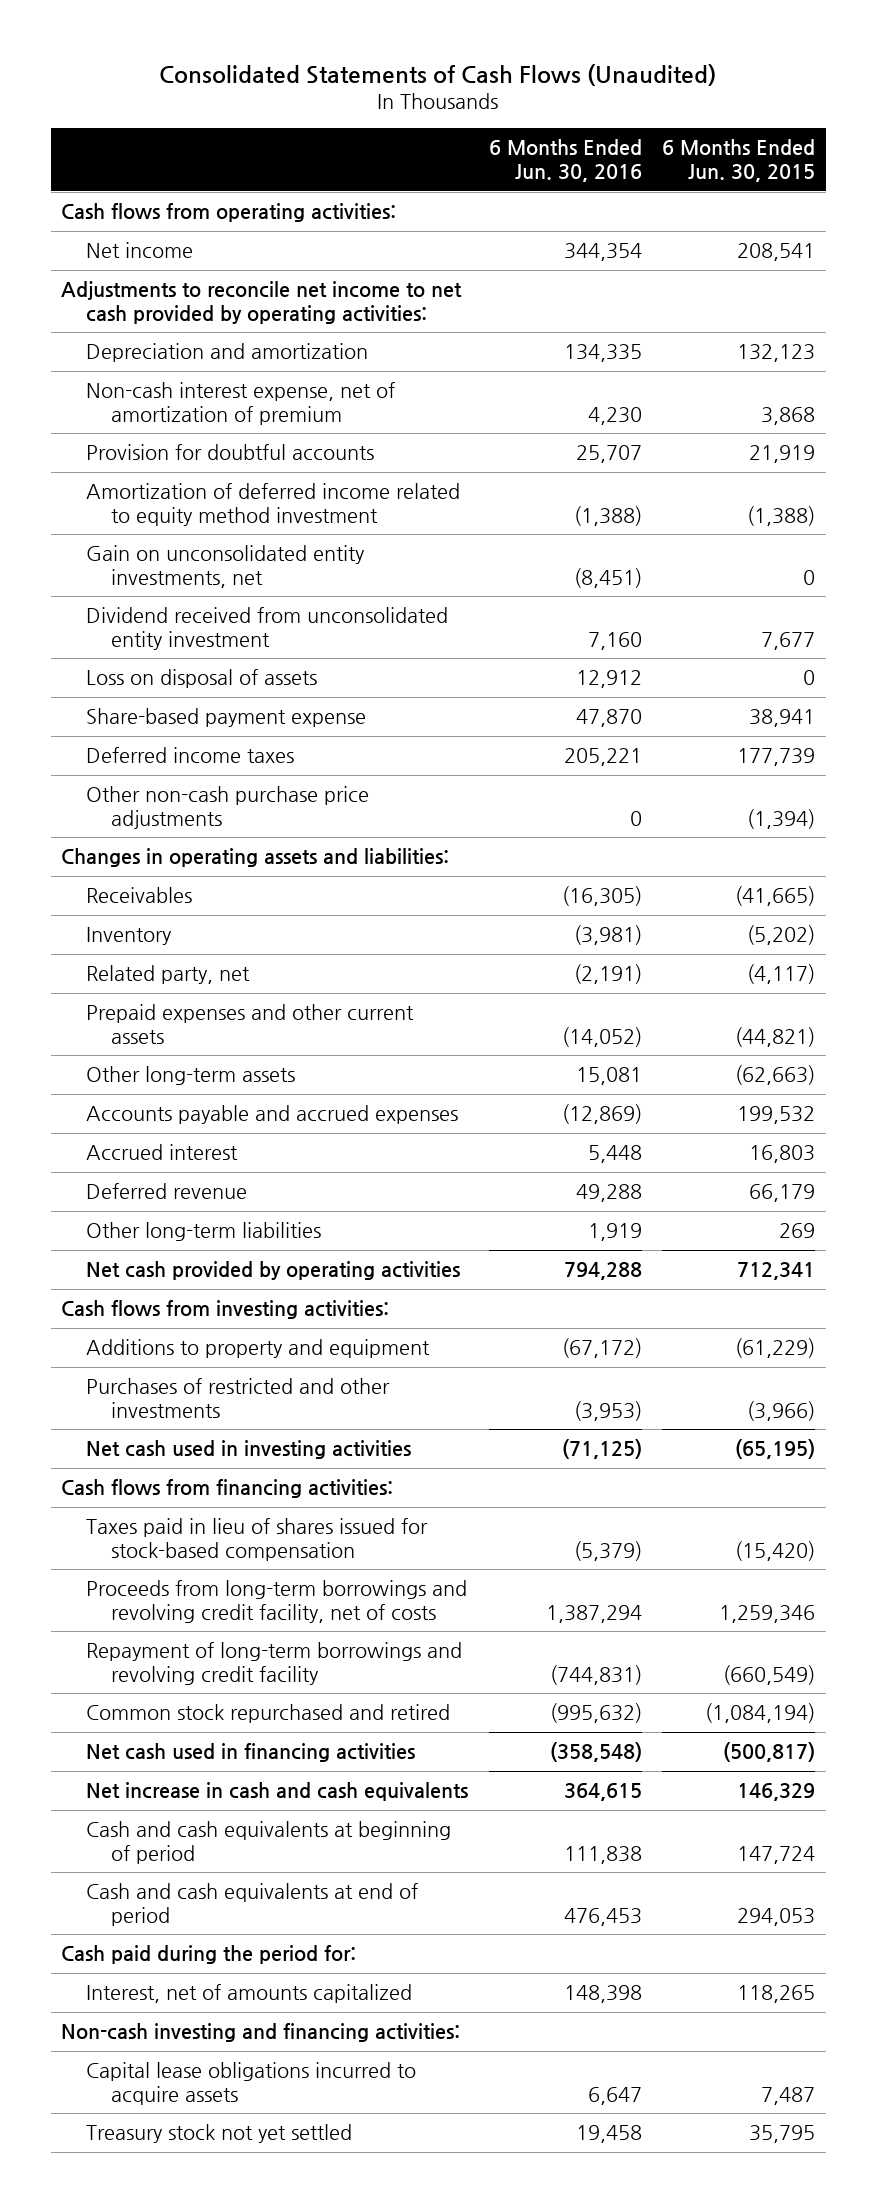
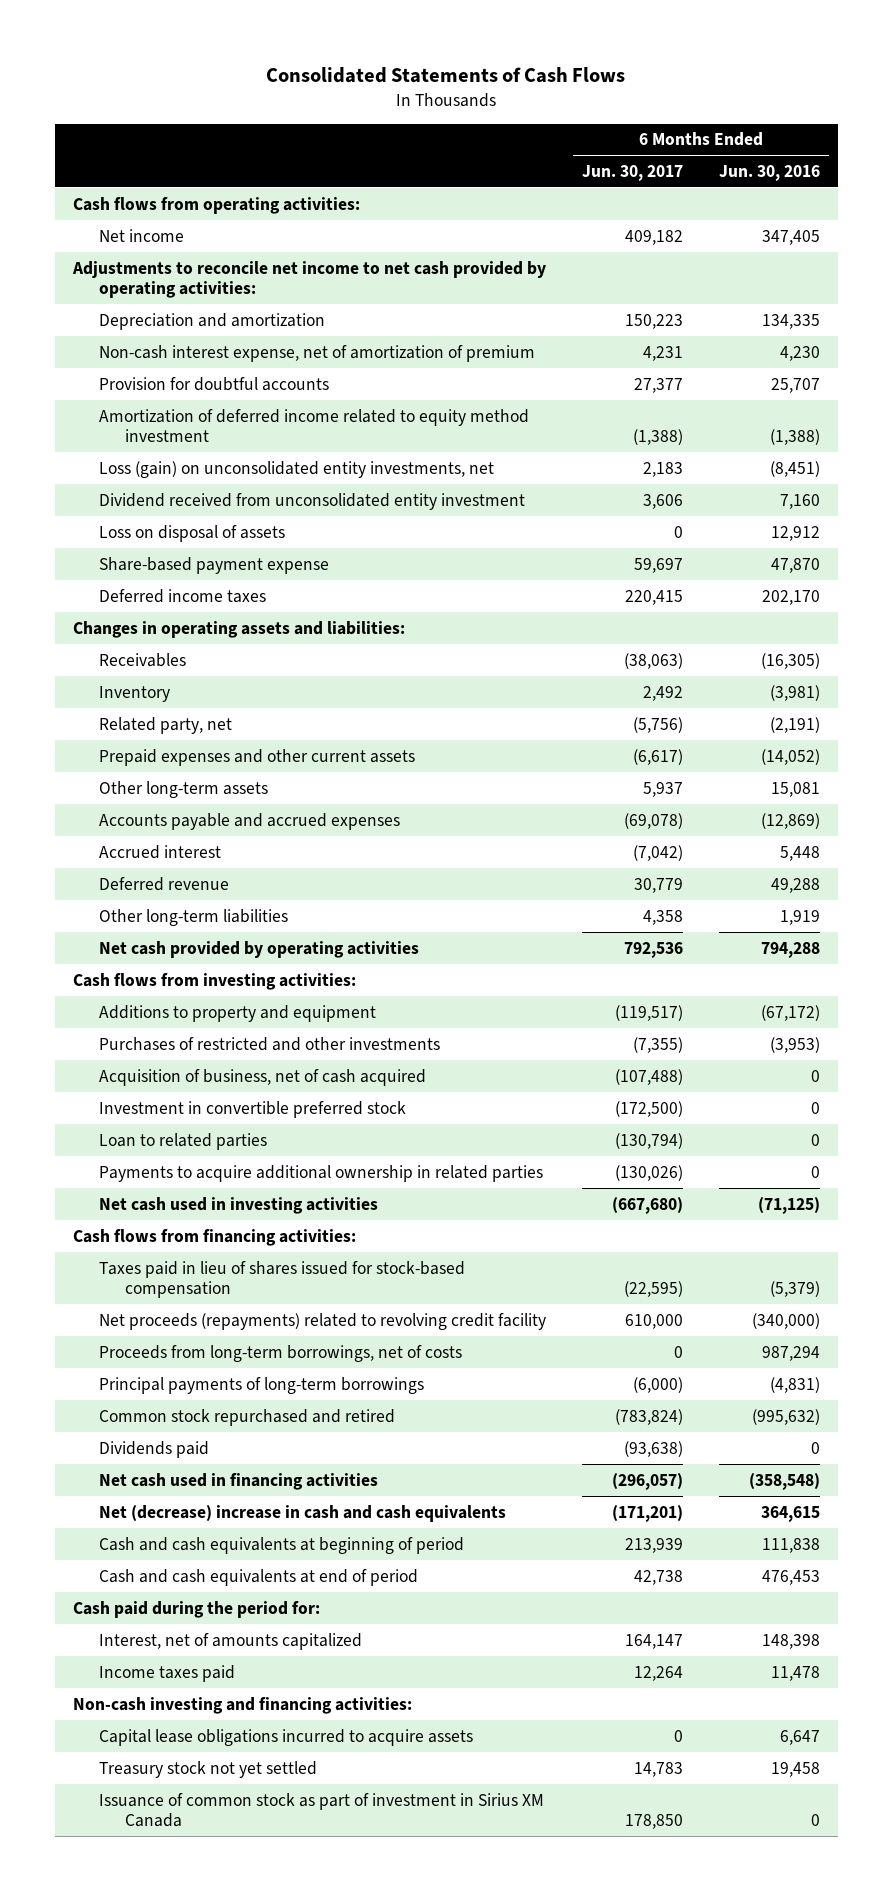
[159,63,717,86] Consolidated Statements of Cash Flows (Unaudited) -> [266,67,626,84] Consolidated Statements of Cash Flows
[662,139,816,183] 6 Months Ended Jun. 30, 2015 -> none
none -> [581,164,683,181] Jun. 30, 2017
[563,243,642,262] 344,354 -> [762,229,821,245] 347,405
[86,545,366,589] Gain on unconsolidated entity investments, net -> [98,460,494,478] Loss (gain) on unconsolidated entity investments, net
[86,786,370,830] Other non-cash purchase price adjustments -> none
[563,748,642,767] 205,221 -> [762,589,821,605] 202,170
none -> [98,1068,426,1086] Acquisition of business, net of cash acquired
none -> [98,1100,406,1118] Investment in convertible preferred stock
none -> [98,1132,267,1150] Loan to related parties
none -> [98,1164,543,1182] Payments to acquire additional ownership in related parties
[86,1642,463,1686] Repayment of long-term borrowings and revolving credit facility -> none
none -> [98,1312,546,1330] Net proceeds (repayments) related to revolving credit facility
[86,1580,468,1624] Proceeds from long-term borrowings and revolving credit facility, net of costs -> [98,1344,462,1362] Proceeds from long-term borrowings, net of costs
[545,1605,642,1624] 1,387,294 -> [762,1345,821,1361] 987,294
none -> [98,1376,424,1394] Principal payments of long-term borrowings
none -> [98,1440,209,1458] Dividends paid
[86,1782,469,1802] Net increase in cash and cash equivalents -> [98,1504,506,1522] Net (decrease) increase in cash and cash equivalents
none -> [98,1664,235,1682] Income taxes paid
none -> [98,1792,544,1828] Issuance of common stock as part of investment in Sirius XM Canada

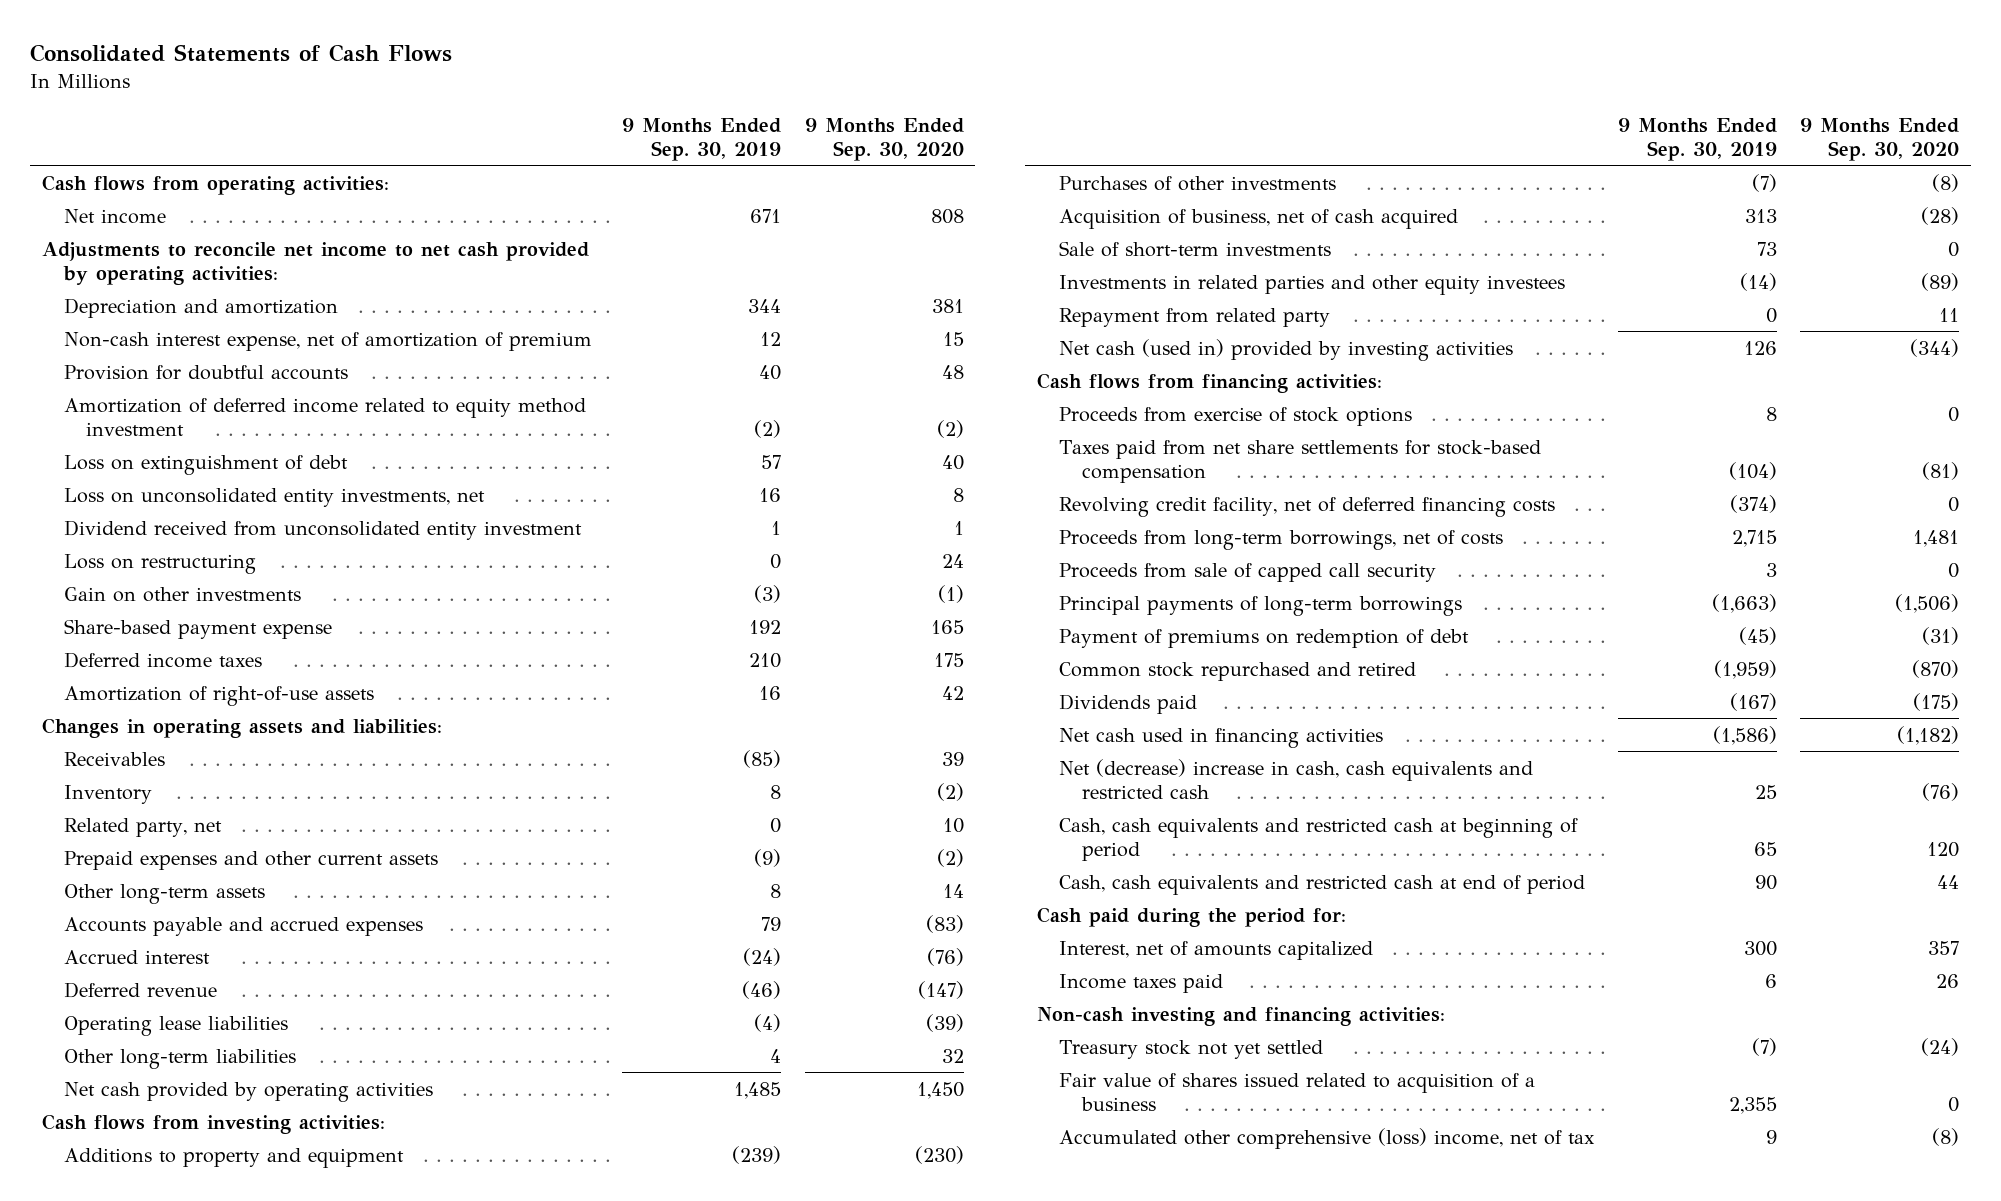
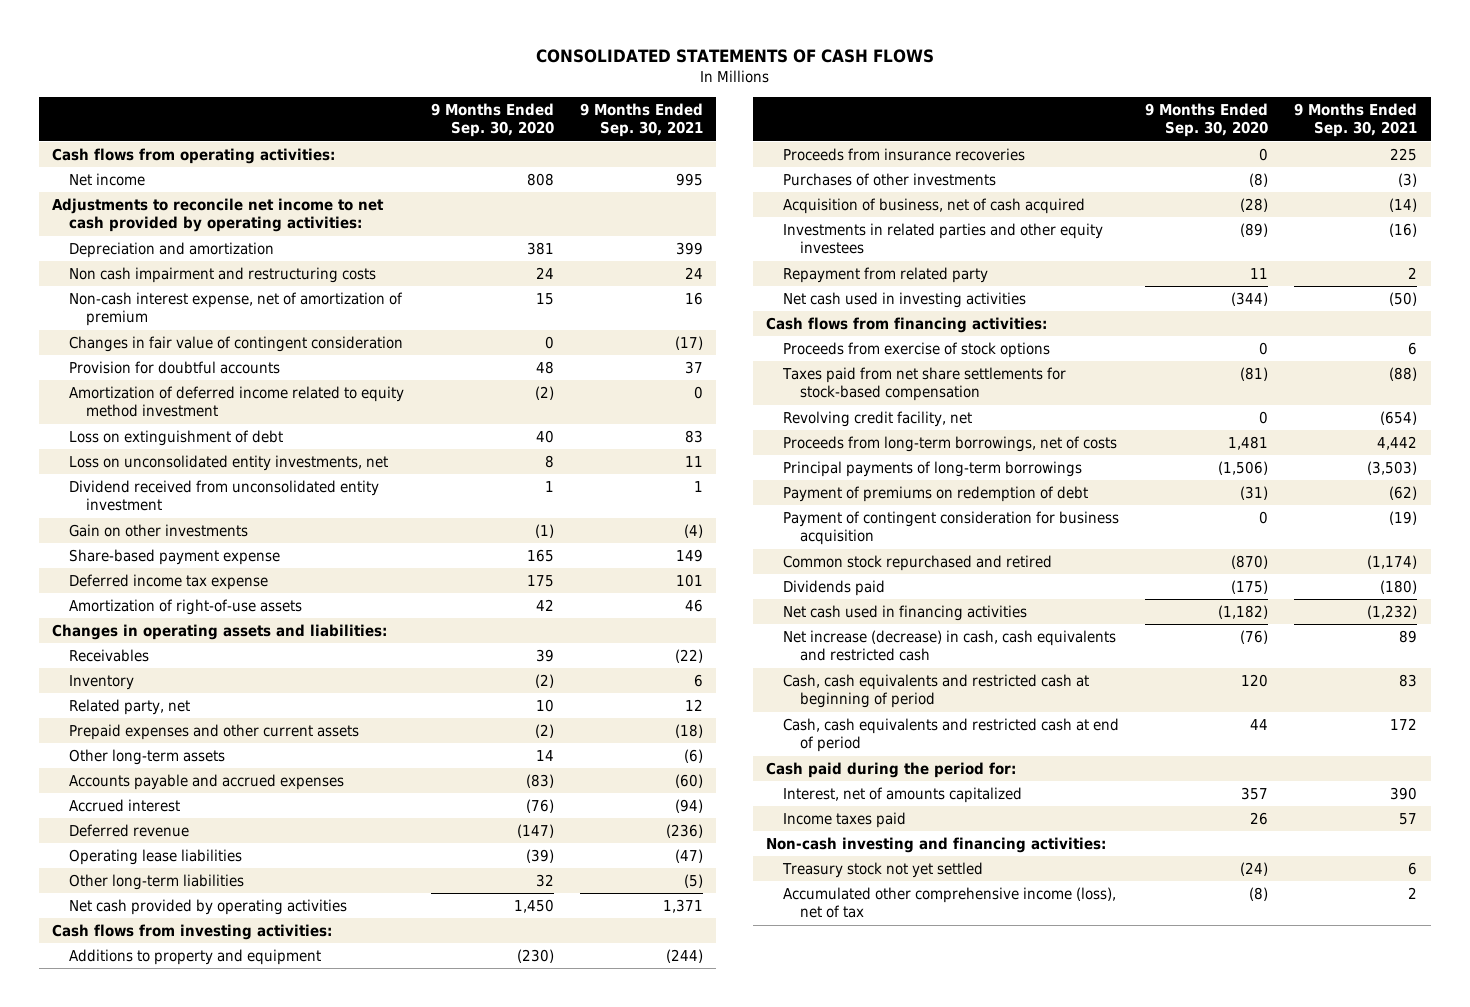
[29,43,452,62] Consolidated Statements of Cash Flows -> [535,49,934,64] CONSOLIDATED STATEMENTS OF CASH FLOWS
[622,117,782,161] 9 Months Ended Sep. 30, 2019 -> none
none -> [580,102,704,138] 9 Months Ended Sep. 30, 2021
none -> [69,267,377,284] Non cash impairment and restructuring costs
none -> [69,336,404,353] Changes in fair value of contingent consideration
[63,553,256,574] Loss on restructuring -> none
[63,651,262,668] Deferred income taxes -> [69,574,269,591] Deferred income tax expense
none -> [783,148,1026,162] Proceeds from insurance recoveries
[1059,240,1332,257] Sale of short-term investments -> none
[1059,338,1514,361] Net cash (used in) provided by investing activities -> [783,292,1027,309] Net cash used in investing activities
[1059,496,1556,517] Revolving credit facility, net of deferred financing costs -> [783,411,973,428] Revolving credit facility, net
[1059,562,1437,582] Proceeds from sale of capped call security -> none
none -> [783,511,1120,546] Payment of contingent consideration for business acquisition
[1059,758,1534,799] Net (decrease) increase in cash, cash equivalents and restricted cash -> [783,630,1117,662] Net increase (decrease) in cash, cash equivalents and restricted cash
[1059,1072,1536,1111] Fair value of shares issued related to acquisition of a business -> none
[1059,1127,1596,1149] Accumulated other comprehensive (loss) income, net of tax -> [783,887,1117,919] Accumulated other comprehensive income (loss), net of tax

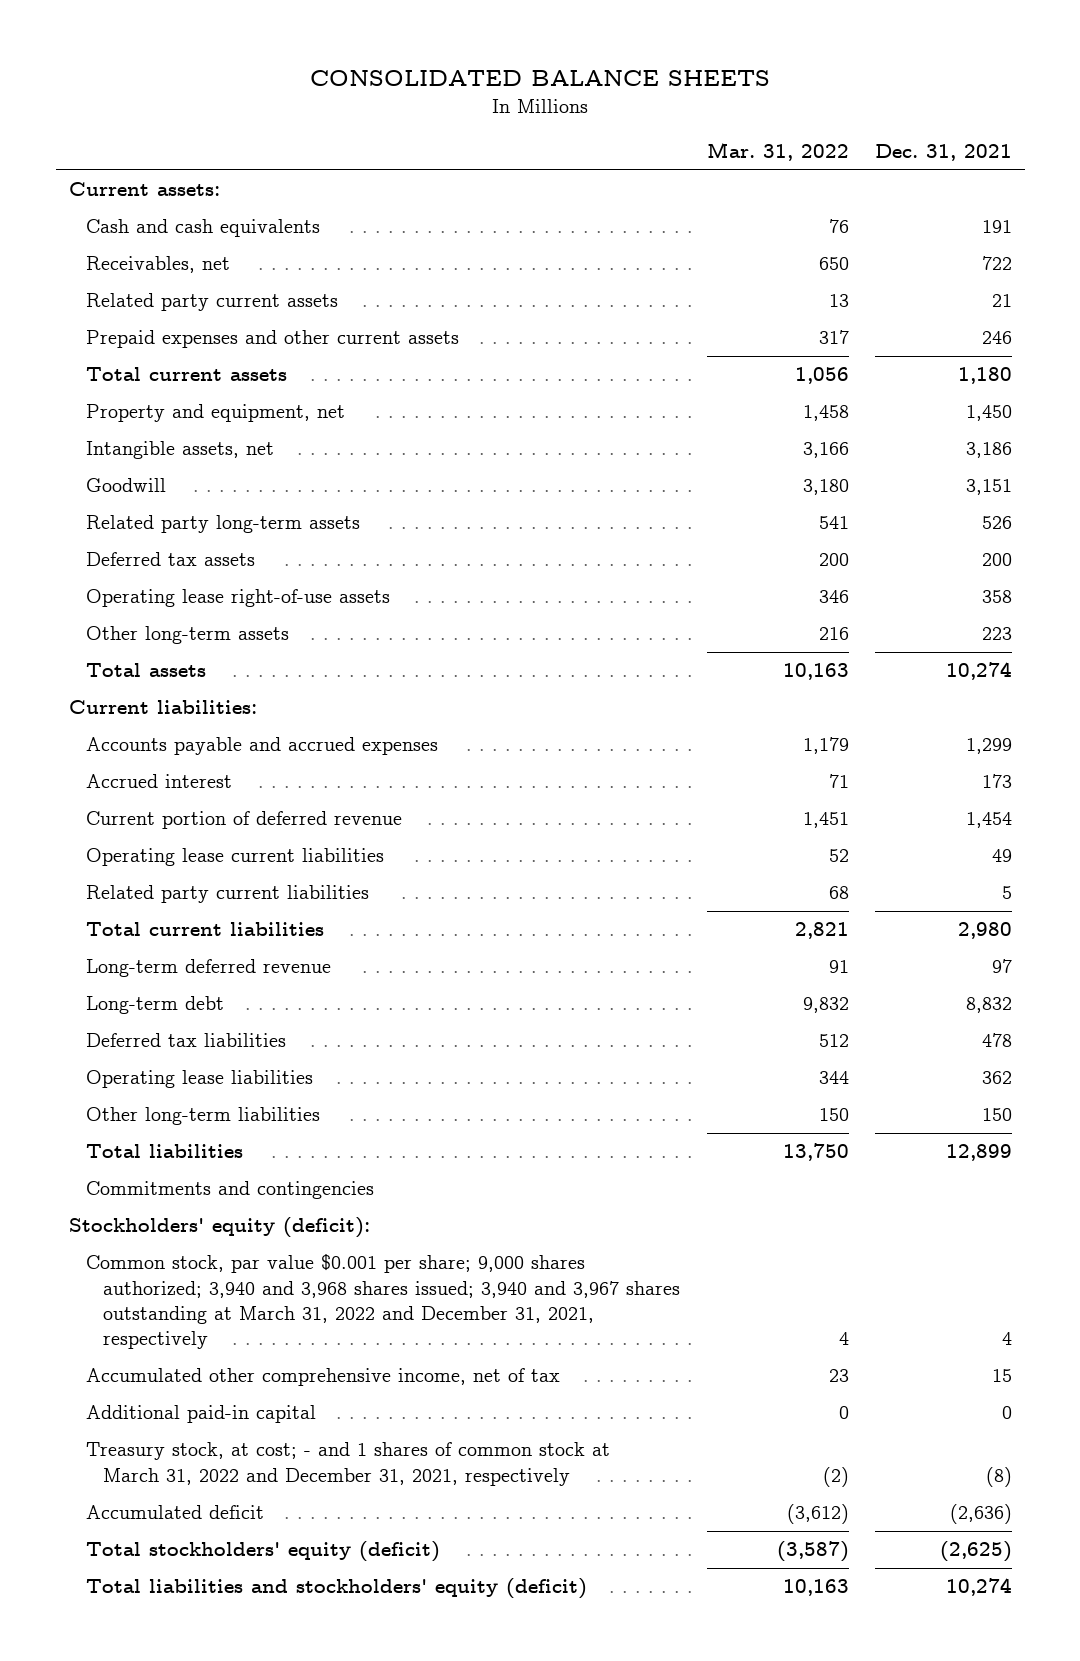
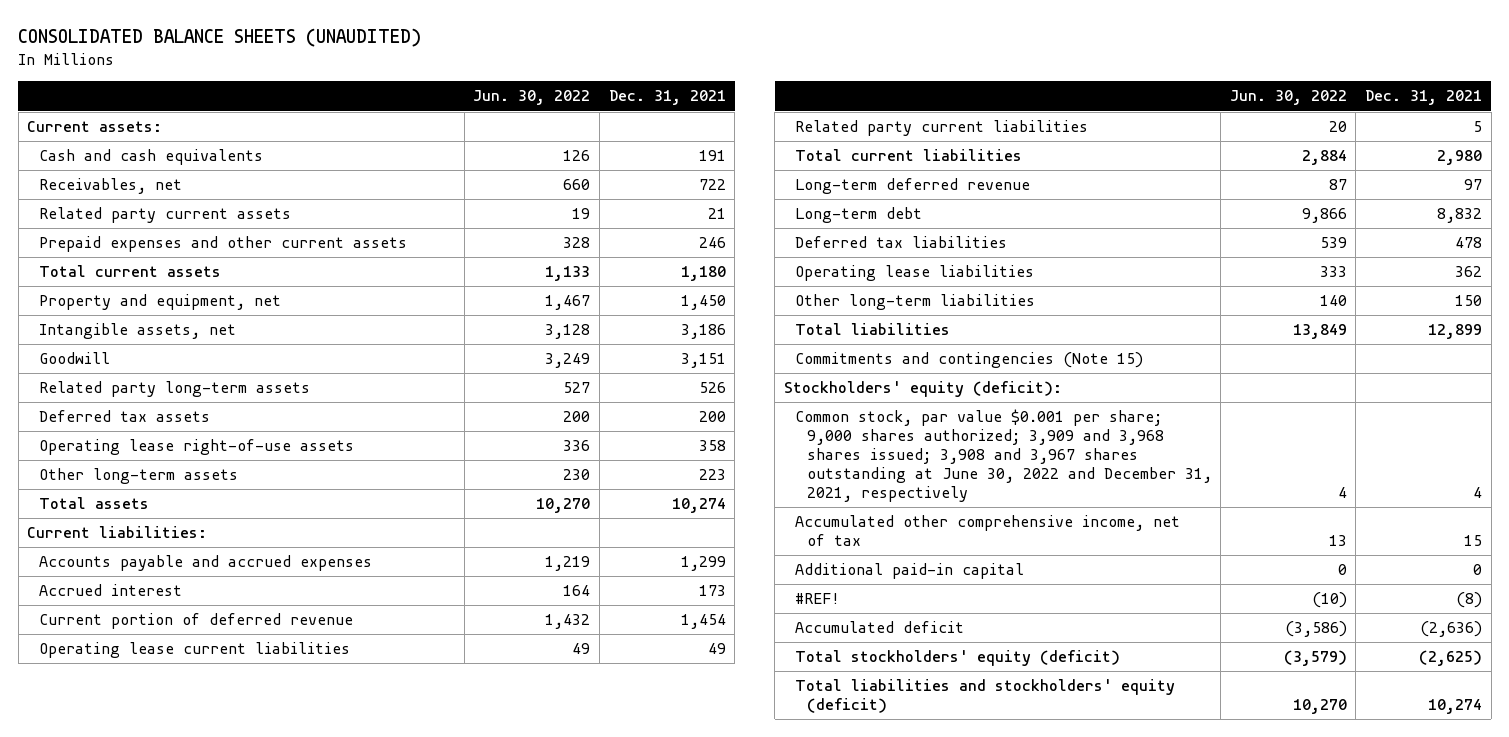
[310,70,771,87] CONSOLIDATED BALANCE SHEETS -> [18,28,422,48] CONSOLIDATED BALANCE SHEETS (UNAUDITED)
[706,141,849,161] Mar. 31, 2022 -> none
none -> [473,90,591,106] Jun. 30, 2022
[86,1181,375,1200] Commitments and contingencies -> [795,352,1144,369] Commitments and contingencies (Note 15)
[86,1254,681,1350] Common stock, par value $0.001 per share; 9,000 shares authorized; 3,940 and 3,968 shares issued; 3,940 and 3,967 shares outstanding at March 31, 2022 and December 31, 2021, respectively -> [795,409,1212,503] Common stock, par value $0.001 per share; 9,000 shares authorized; 3,909 and 3,968 shares issued; 3,908 and 3,967 shares outstanding at June 30, 2022 and December 31, 2021, respectively
[86,1442,611,1486] Treasury stock, at cost; - and 1 shares of common stock at March 31, 2022 and December 31, 2021, respectively -> [795,593,841,605] #REF!

